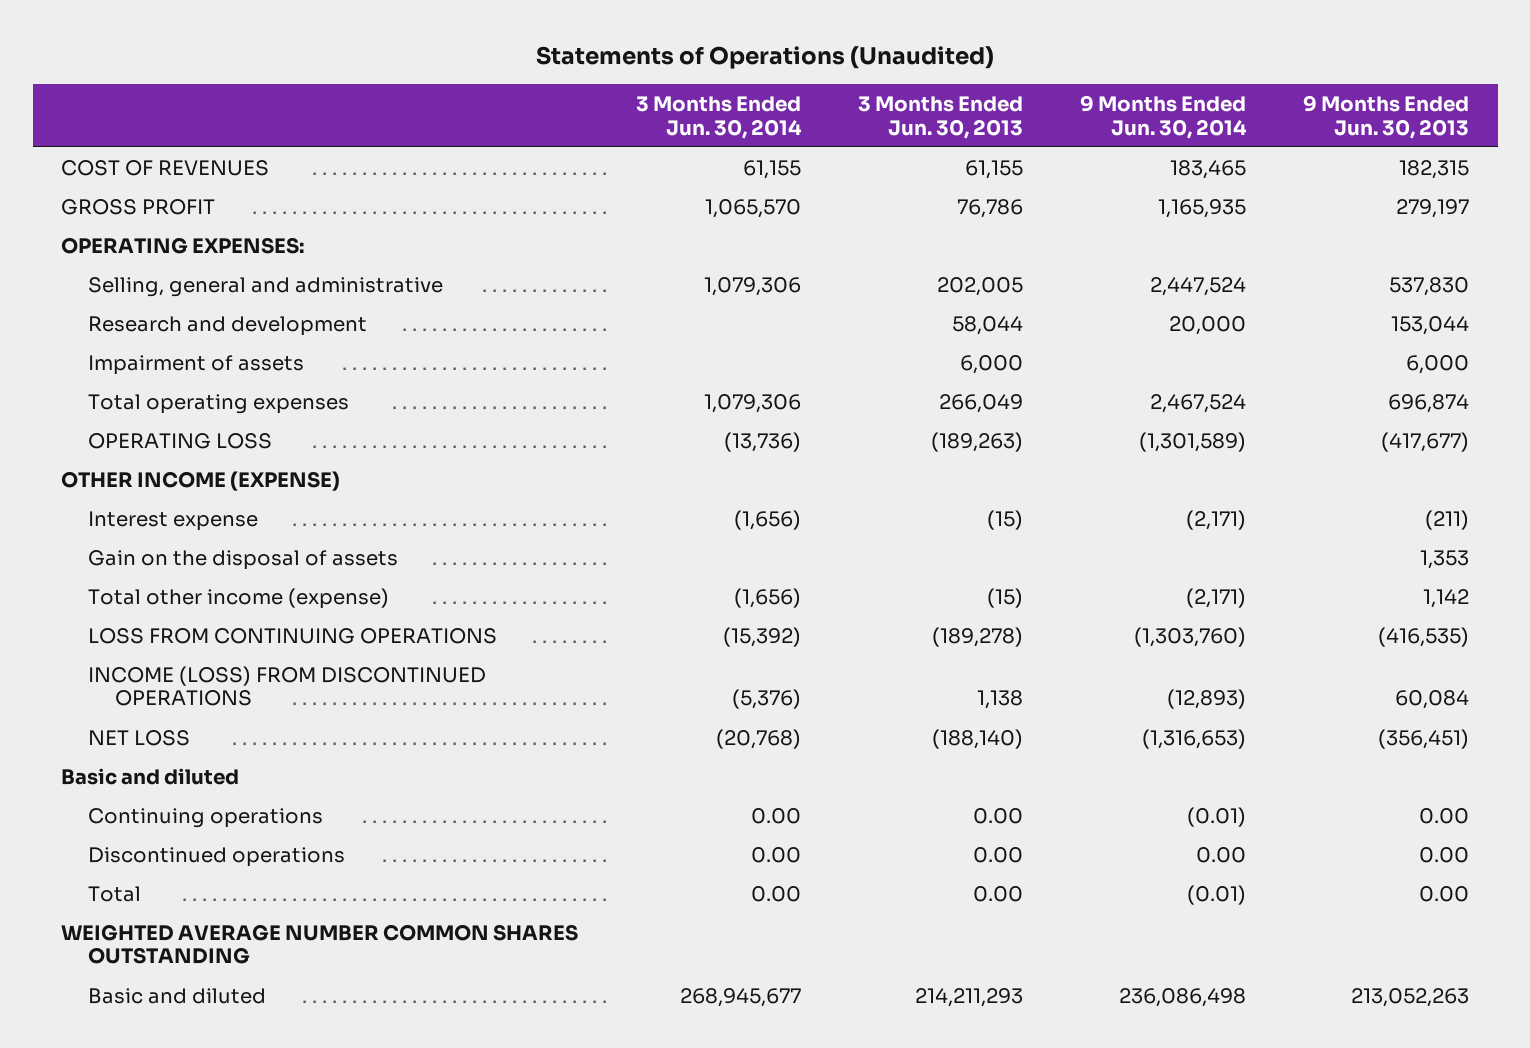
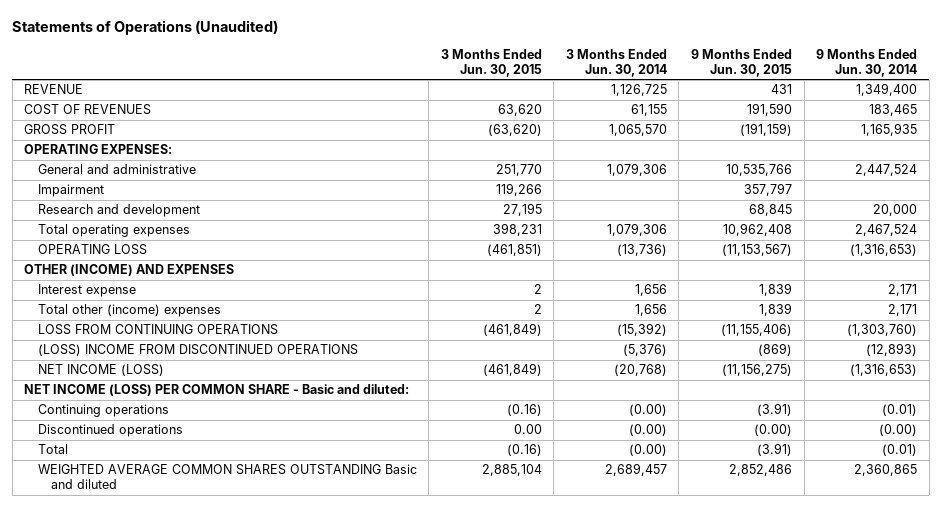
[857,95,1023,139] 3 Months Ended Jun. 30, 2013 -> none
[1303,94,1470,139] 9 Months Ended Jun. 30, 2013 -> none
none -> [440,49,542,78] 3 Months Ended Jun. 30, 2015
none -> [690,49,792,78] 9 Months Ended Jun. 30, 2015
none -> [24,84,84,95] REVENUE
[88,276,444,297] Selling, general and administrative -> [37,164,196,175] General and administrative
none -> [37,184,104,198] Impairment
[88,354,305,375] Impairment of assets -> none
[61,470,341,491] OTHER INCOME (EXPENSE) -> none
[88,549,399,570] Gain on the disposal of assets -> none
[1138,431,1246,452] (1,301,589) -> [850,244,918,257] (1,316,653)
none -> [24,264,235,277] OTHER (INCOME) AND EXPENSES
[733,509,801,530] (1,656) -> [634,284,667,297] 1,656
[1185,509,1246,530] (2,171) -> [888,284,918,297] 2,171
[88,587,390,609] Total other income (expense) -> [37,304,221,318] Total other (income) expenses
[733,587,801,608] (1,656) -> [634,304,667,317] 1,656
[1185,587,1246,608] (2,171) -> [888,304,918,317] 2,171
[61,923,579,965] WEIGHTED AVERAGE NUMBER COMMON SHARES OUTSTANDING -> none
[88,665,487,707] INCOME (LOSS) FROM DISCONTINUED OPERATIONS -> [37,344,358,357] (LOSS) INCOME FROM DISCONTINUED OPERATIONS
[88,729,191,746] NET LOSS -> [37,364,164,377] NET INCOME (LOSS)
[61,767,240,785] Basic and diluted -> [24,384,410,397] NET INCOME (LOSS) PER COMMON SHARE - Basic and diluted:
[750,807,801,824] 0.00 -> [628,404,667,417] (0.00)
[750,846,801,863] 0.00 -> [628,424,667,437] (0.00)
[1195,846,1246,863] 0.00 -> [879,424,918,437] (0.00)
[750,885,801,902] 0.00 -> [628,444,667,457] (0.00)
[88,987,267,1004] Basic and diluted -> [37,464,417,490] WEIGHTED AVERAGE COMMON SHARES OUTSTANDING Basic and diluted
[679,987,801,1007] 268,945,677 -> [604,463,667,477] 2,689,457
[1118,987,1246,1007] 236,086,498 -> [854,464,918,477] 2,360,865

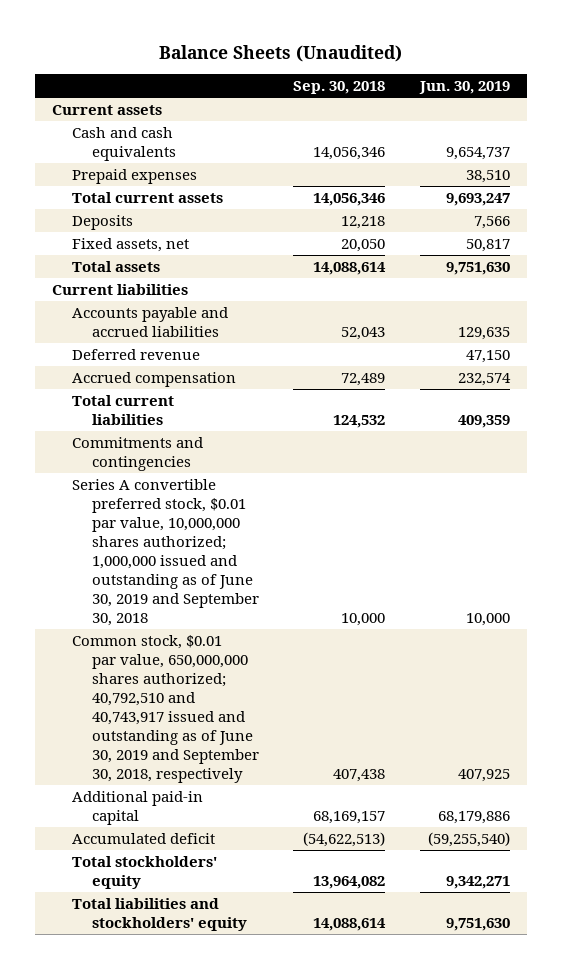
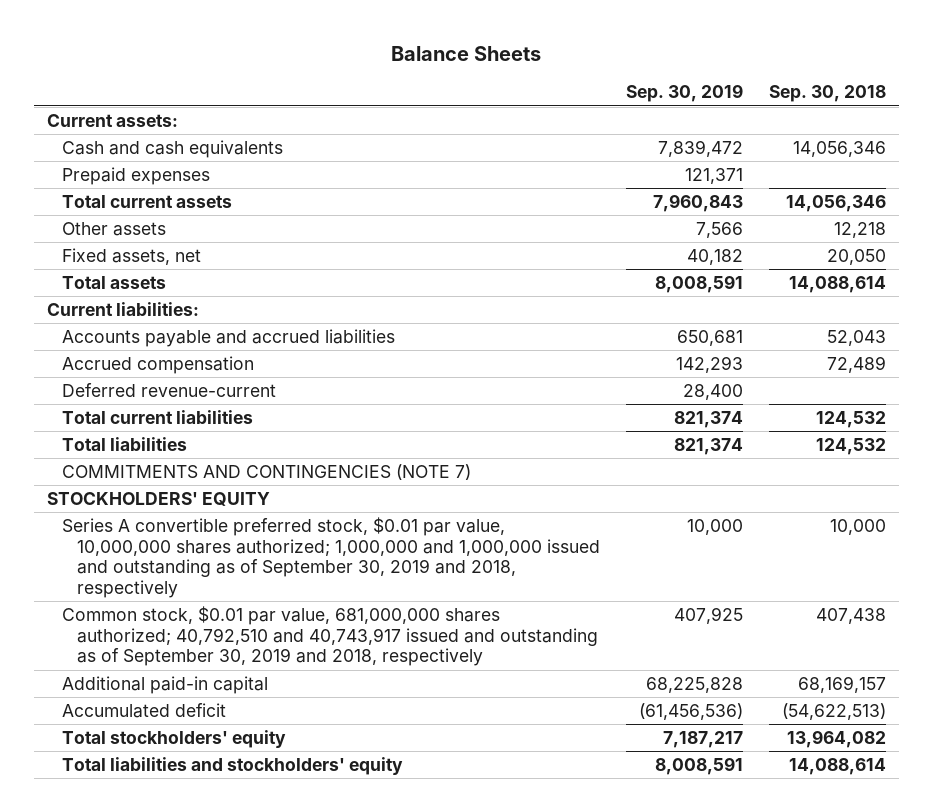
[159,44,403,62] Balance Sheets (Unaudited) -> [391,45,542,61] Balance Sheets
[418,80,510,94] Jun. 30, 2019 -> none
none -> [625,84,743,103] Sep. 30, 2019
[52,104,163,115] Current assets -> [46,114,178,128] Current assets:
[72,214,134,230] Deposits -> [61,222,166,237] Other assets
[52,283,189,295] Current liabilities -> [46,302,199,317] Current liabilities:
[72,348,201,360] Deferred revenue -> none
none -> [61,383,276,398] Deferred revenue-current
none -> [61,437,187,452] Total liabilities
[72,436,204,472] Commitments and contingencies -> [61,464,471,481] COMMITMENTS AND CONTINGENCIES (NOTE 7)
none -> [46,492,270,507] STOCKHOLDERS' EQUITY
[72,478,260,627] Series A convertible preferred stock, $0.01 par value, 10,000,000 shares authorized; 1,000,000 issued and outstanding as of June 30, 2019 and September 30, 2018 -> [61,517,600,598] Series A convertible preferred stock, $0.01 par value, 10,000,000 shares authorized; 1,000,000 and 1,000,000 issued and outstanding as of September 30, 2019 and 2018, respectively
[72,634,260,784] Common stock, $0.01 par value, 650,000,000 shares authorized; 40,792,510 and 40,743,917 issued and outstanding as of June 30, 2019 and September 30, 2018, respectively -> [61,606,598,667] Common stock, $0.01 par value, 681,000,000 shares authorized; 40,792,510 and 40,743,917 issued and outstanding as of September 30, 2019 and 2018, respectively

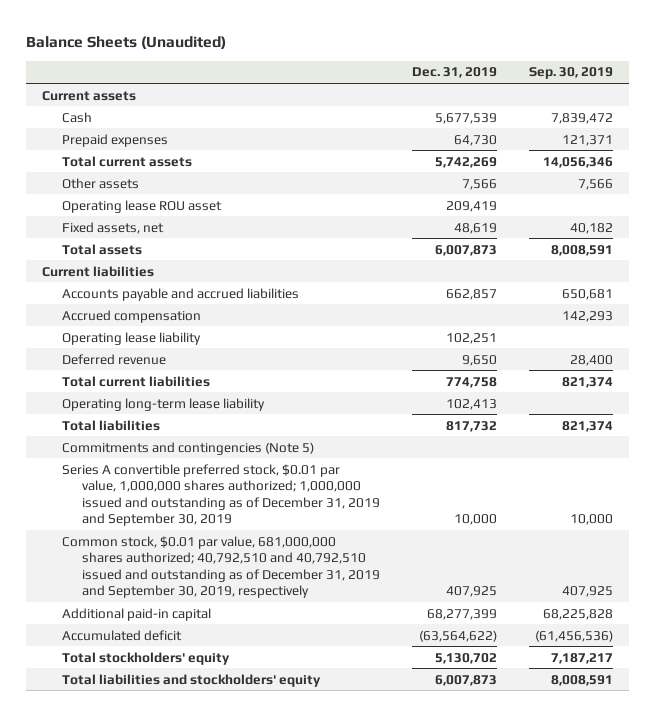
[391,45,542,61] Balance Sheets -> [26,36,227,50] Balance Sheets (Unaudited)
[768,85,886,103] Sep. 30, 2018 -> none
none -> [412,67,498,79] Dec. 31, 2019
[46,114,178,128] Current assets: -> [42,90,137,101] Current assets
[61,140,283,159] Cash and cash equivalents -> [62,111,93,123] Cash
[652,194,743,213] 7,960,843 -> [543,156,614,168] 14,056,346
none -> [62,199,223,213] Operating lease ROU asset
[46,302,199,317] Current liabilities: -> [42,265,155,277] Current liabilities
none -> [62,331,202,345] Operating lease liability
[61,383,276,398] Deferred revenue-current -> [62,353,167,365] Deferred revenue
none -> [62,397,266,411] Operating long-term lease liability
[46,492,270,507] STOCKHOLDERS' EQUITY -> none
[61,464,471,481] COMMITMENTS AND CONTINGENCIES (NOTE 7) -> [62,441,315,455] Commitments and contingencies (Note 5)
[61,517,600,598] Series A convertible preferred stock, $0.01 par value, 10,000,000 shares authorized; 1,000,000 and 1,000,000 issued and outstanding as of September 30, 2019 and 2018, respectively -> [62,463,381,527] Series A convertible preferred stock, $0.01 par value, 1,000,000 shares authorized; 1,000,000 issued and outstanding as of December 31, 2019 and September 30, 2019
[61,606,598,667] Common stock, $0.01 par value, 681,000,000 shares authorized; 40,792,510 and 40,743,917 issued and outstanding as of September 30, 2019 and 2018, respectively -> [62,535,381,599] Common stock, $0.01 par value, 681,000,000 shares authorized; 40,792,510 and 40,792,510 issued and outstanding as of December 31, 2019 and September 30, 2019, respectively

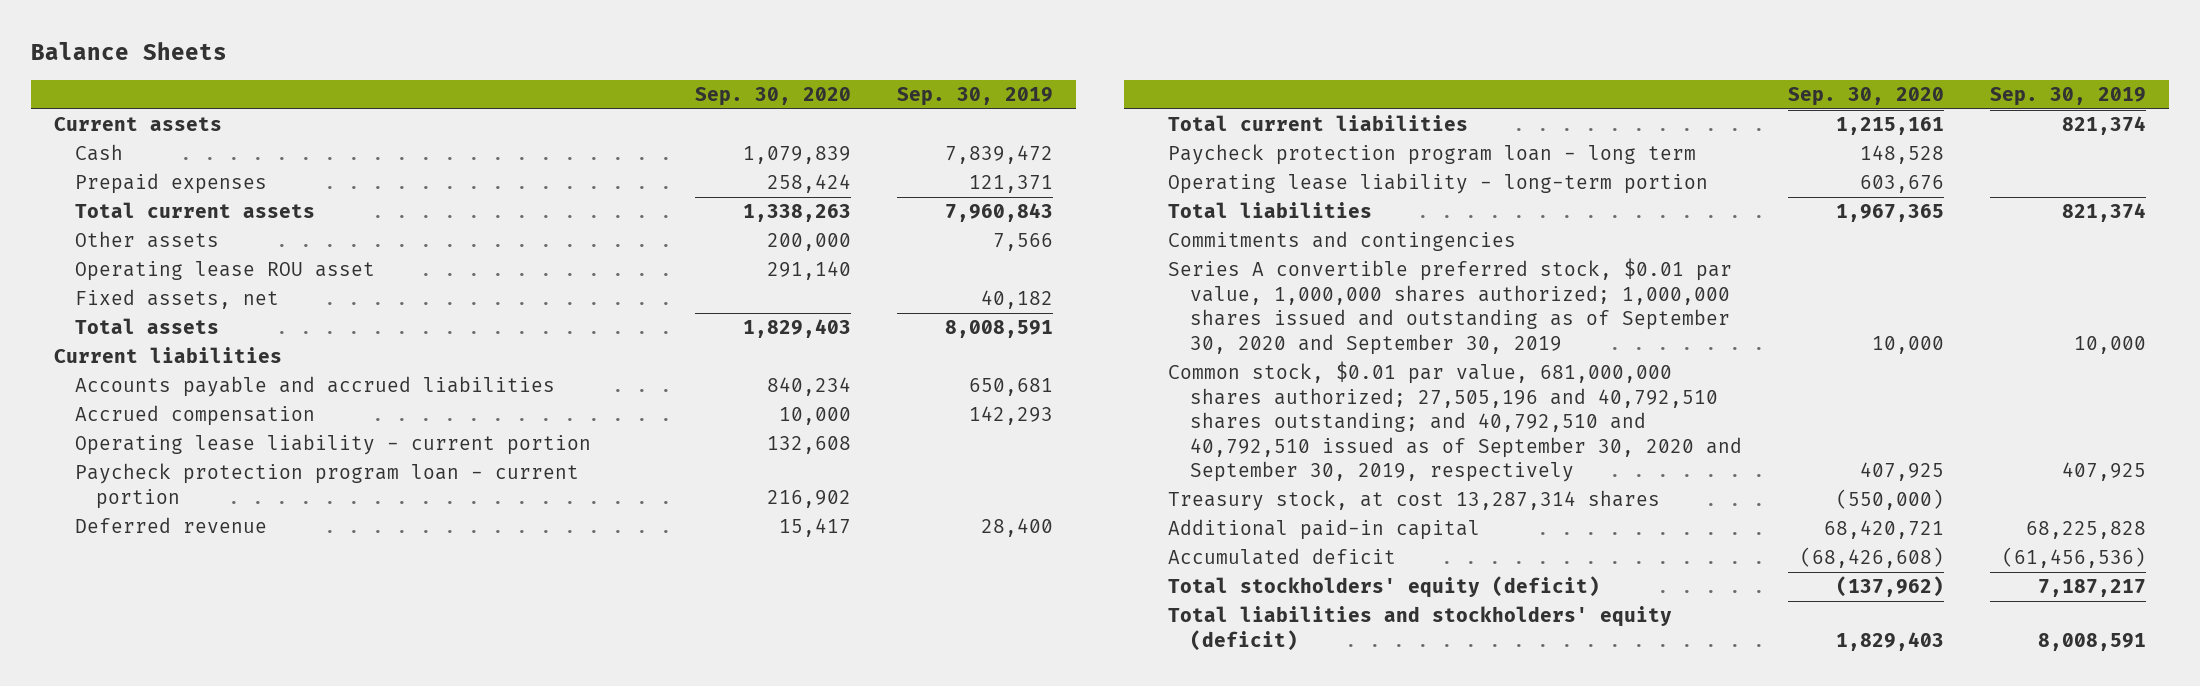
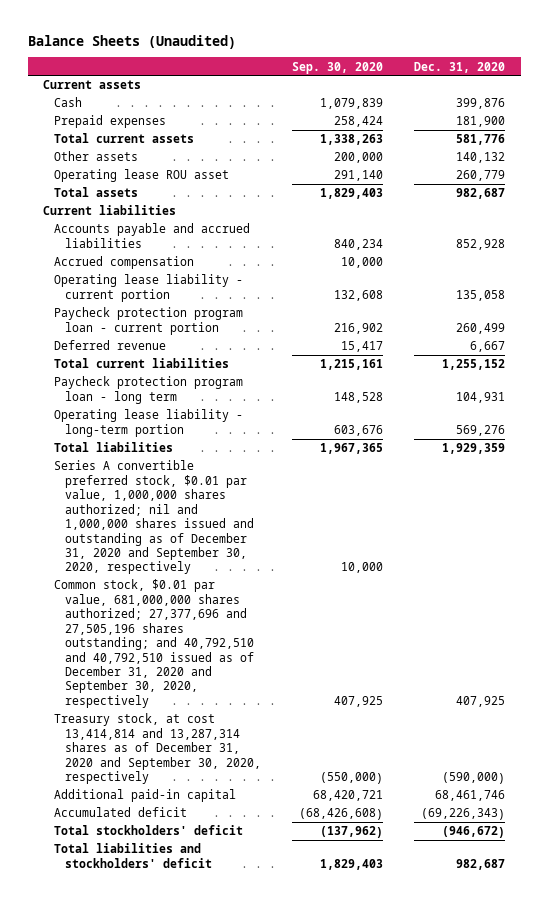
[30,42,227,61] Balance Sheets -> [27,34,236,49] Balance Sheets (Unaudited)
[896,86,1053,106] Sep. 30, 2019 -> none
none -> [414,61,506,73] Dec. 31, 2020
[75,289,280,310] Fixed assets, net -> none
[1168,231,1517,252] Commitments and contingencies -> none
[1168,490,1661,512] Treasury stock, at cost 13,287,314 shares -> none
[1168,258,1733,355] Series A convertible preferred stock, $0.01 par value, 1,000,000 shares authorized; 1,000,000 shares issued and outstanding as of September 30, 2020 and September 30, 2019 -> [53,460,254,575] Series A convertible preferred stock, $0.01 par value, 1,000,000 shares authorized; nil and 1,000,000 shares issued and outstanding as of December 31, 2020 and September 30, 2020, respectively
[1168,361,1742,482] Common stock, $0.01 par value, 681,000,000 shares authorized; 27,505,196 and 40,792,510 shares outstanding; and 40,792,510 and 40,792,510 issued as of September 30, 2020 and September 30, 2019, respectively -> [53,579,254,708] Common stock, $0.01 par value, 681,000,000 shares authorized; 27,377,696 and 27,505,196 shares outstanding; and 40,792,510 and 40,792,510 issued as of December 31, 2020 and September 30, 2020, respectively
none -> [53,713,261,785] Treasury stock, at cost 13,414,814 and 13,287,314 shares as of December 31, 2020 and September 30, 2020, respectively
[1168,576,1601,599] Total stockholders' equity (deficit) -> [53,825,243,836] Total stockholders' deficit
[1168,606,1673,651] Total liabilities and stockholders' equity (deficit) -> [53,843,212,868] Total liabilities and stockholders' deficit

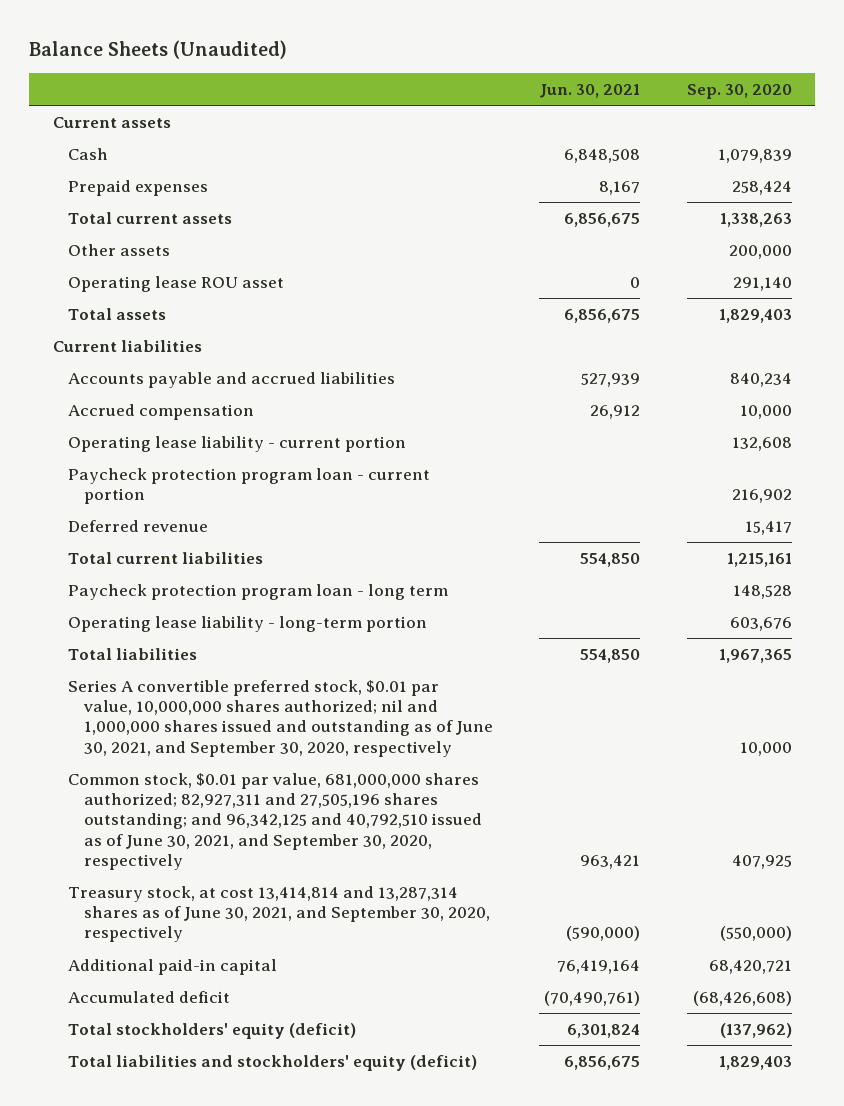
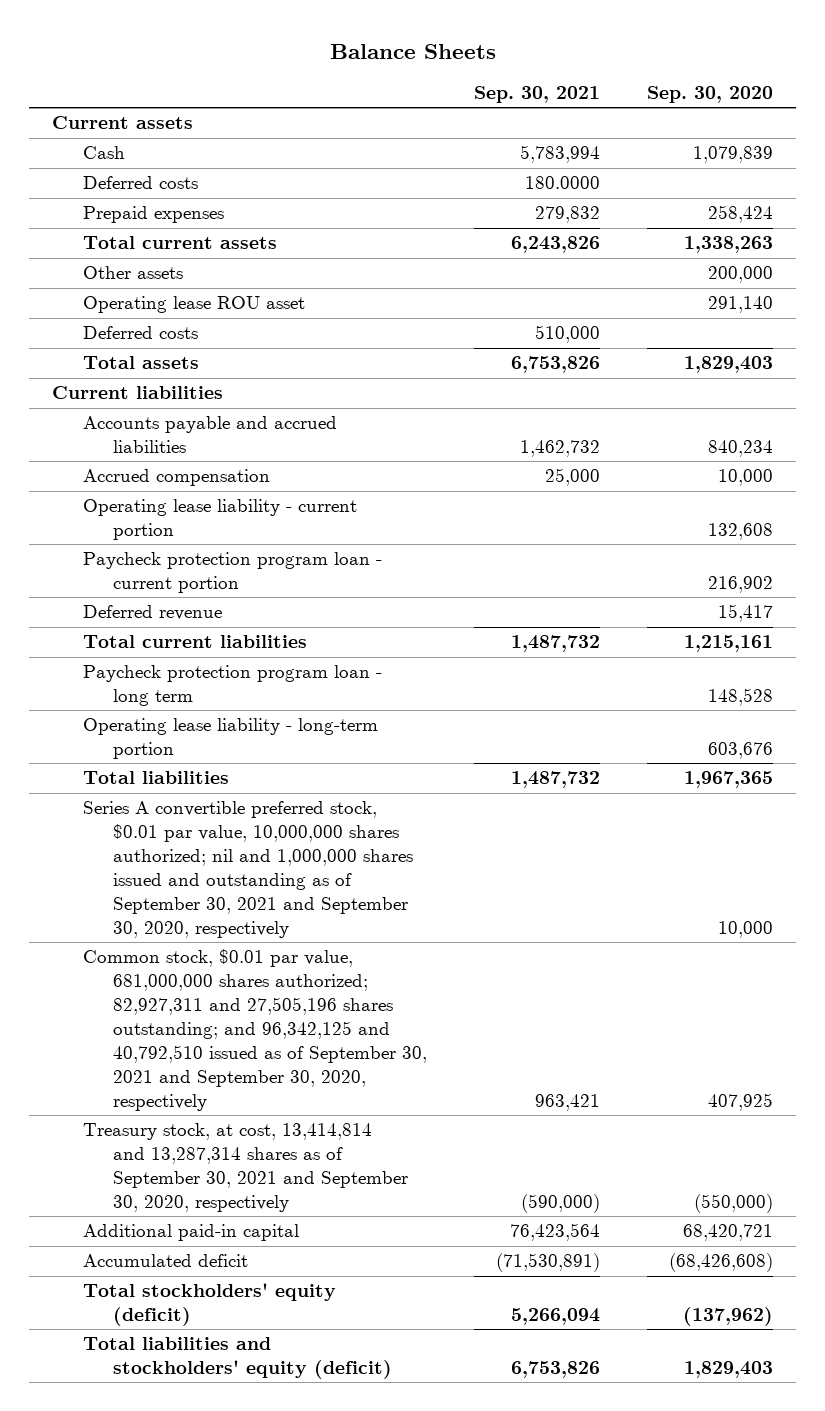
[29,40,288,60] Balance Sheets (Unaudited) -> [329,43,496,59] Balance Sheets
[539,84,641,99] Jun. 30, 2021 -> none
none -> [473,86,600,104] Sep. 30, 2021
none -> [82,176,198,190] Deferred costs
none -> [82,326,198,340] Deferred costs
[68,680,493,757] Series A convertible preferred stock, $0.01 par value, 10,000,000 shares authorized; nil and 1,000,000 shares issued and outstanding as of June 30, 2021, and September 30, 2020, respectively -> [82,801,413,939] Series A convertible preferred stock, $0.01 par value, 10,000,000 shares authorized; nil and 1,000,000 shares issued and outstanding as of September 30, 2021 and September 30, 2020, respectively
[68,773,482,870] Common stock, $0.01 par value, 681,000,000 shares authorized; 82,927,311 and 27,505,196 shares outstanding; and 96,342,125 and 40,792,510 issued as of June 30, 2021, and September 30, 2020, respectively -> [82,949,427,1112] Common stock, $0.01 par value, 681,000,000 shares authorized; 82,927,311 and 27,505,196 shares outstanding; and 96,342,125 and 40,792,510 issued as of September 30, 2021 and September 30, 2020, respectively
[68,886,490,943] Treasury stock, at cost 13,414,814 and 13,287,314 shares as of June 30, 2021, and September 30, 2020, respectively -> [82,1123,408,1213] Treasury stock, at cost, 13,414,814 and 13,287,314 shares as of September 30, 2021 and September 30, 2020, respectively

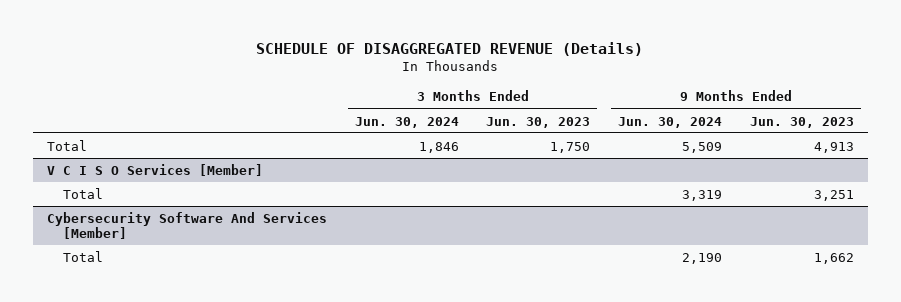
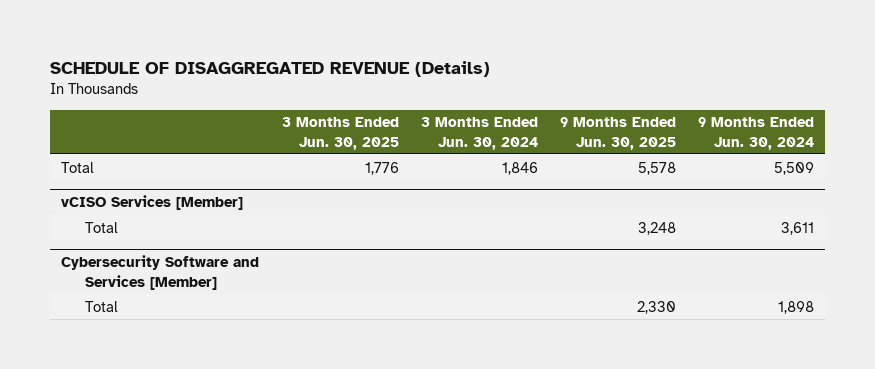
[486,116,591,128] Jun. 30, 2023 -> none
[749,116,854,128] Jun. 30, 2023 -> none
none -> [281,117,399,150] 3 Months Ended Jun. 30, 2025
none -> [559,117,676,150] 9 Months Ended Jun. 30, 2025
[47,163,264,176] V C I S O Services [Member] -> none
none -> [61,195,244,211] vCISO Services [Member]
[682,189,723,201] 3,319 -> [780,221,814,235] 3,611
[47,211,328,240] Cybersecurity Software And Services [Member] -> [61,255,260,290] Cybersecurity Software and Services [Member]
[682,252,723,264] 2,190 -> [777,300,814,314] 1,898

